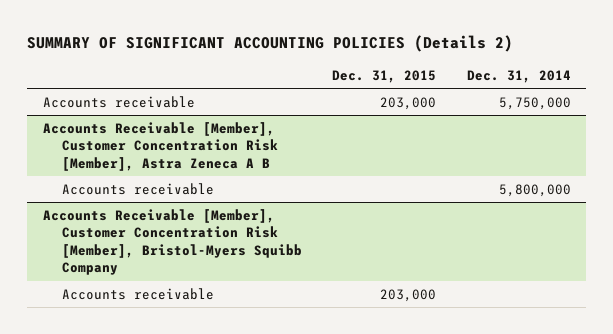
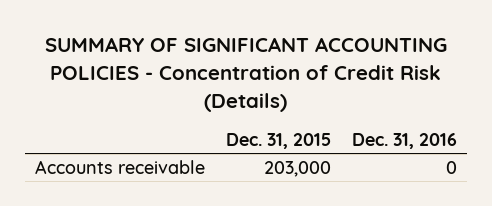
[27,35,514,53] SUMMARY OF SIGNIFICANT ACCOUNTING POLICIES (Details 2) -> [44,37,447,113] SUMMARY OF SIGNIFICANT ACCOUNTING POLICIES - Concentration of Credit Risk (Details)
[466,69,571,83] Dec. 31, 2014 -> none
none -> [351,133,457,150] Dec. 31, 2016
[42,121,278,171] Accounts Receivable [Member], Customer Concentration Risk [Member], Astra Zeneca A B -> none
[61,182,214,195] Accounts receivable -> none
[42,208,302,276] Accounts Receivable [Member], Customer Concentration Risk [Member], Bristol-Myers Squibb Company -> none
[61,287,214,300] Accounts receivable -> none

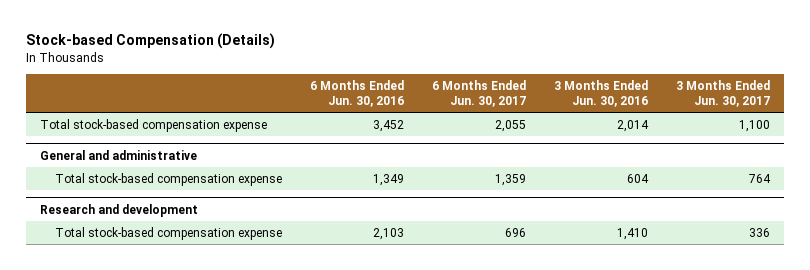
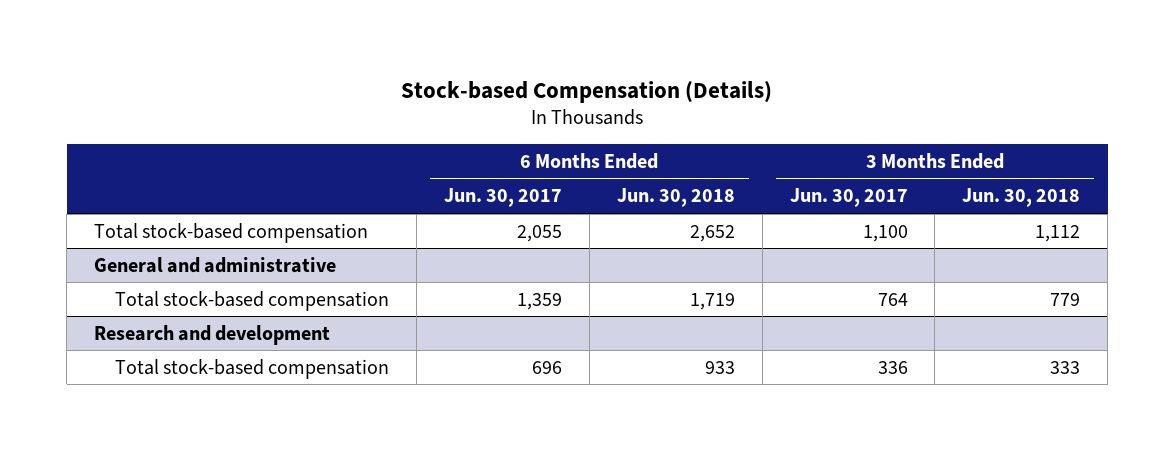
[309,79,404,108] 6 Months Ended Jun. 30, 2016 -> none
[553,79,648,108] 3 Months Ended Jun. 30, 2016 -> none
none -> [616,188,735,208] Jun. 30, 2018
none -> [962,188,1081,208] Jun. 30, 2018
[40,118,268,132] Total stock-based compensation expense -> [93,222,368,243] Total stock-based compensation
[54,172,282,186] Total stock-based compensation expense -> [115,290,390,311] Total stock-based compensation
[54,226,282,240] Total stock-based compensation expense -> [115,358,390,379] Total stock-based compensation

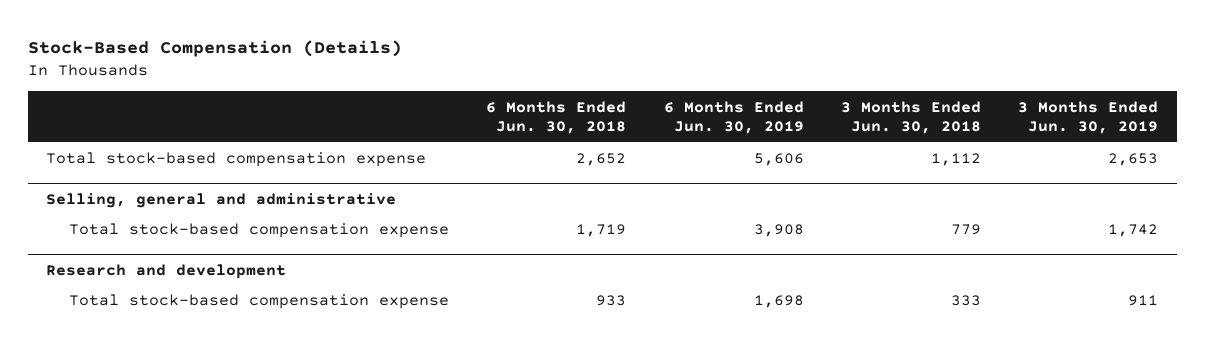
[401,80,773,103] Stock-based Compensation (Details) -> [27,40,402,58] Stock-Based Compensation (Details)
[444,188,563,208] Jun. 30, 2017 -> none
[789,188,908,208] Jun. 30, 2017 -> none
none -> [663,100,804,134] 6 Months Ended Jun. 30, 2019
none -> [1018,100,1159,134] 3 Months Ended Jun. 30, 2019
[93,222,368,243] Total stock-based compensation -> [46,152,427,168] Total stock-based compensation expense
[93,256,336,273] General and administrative -> [46,192,397,208] Selling, general and administrative
[115,290,390,311] Total stock-based compensation -> [69,223,450,239] Total stock-based compensation expense
[115,358,390,379] Total stock-based compensation -> [69,294,450,310] Total stock-based compensation expense

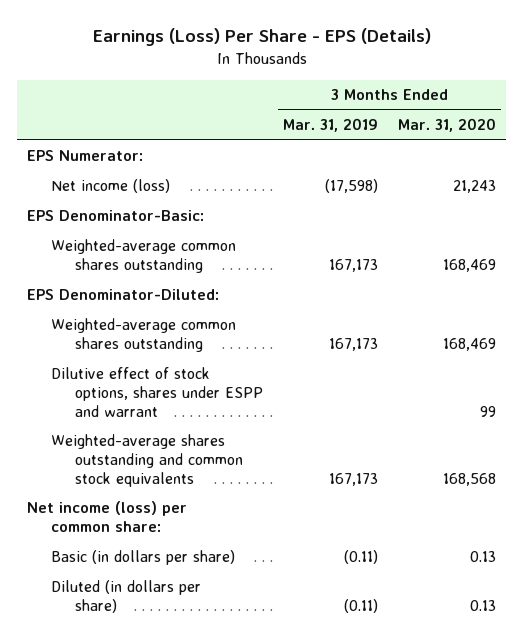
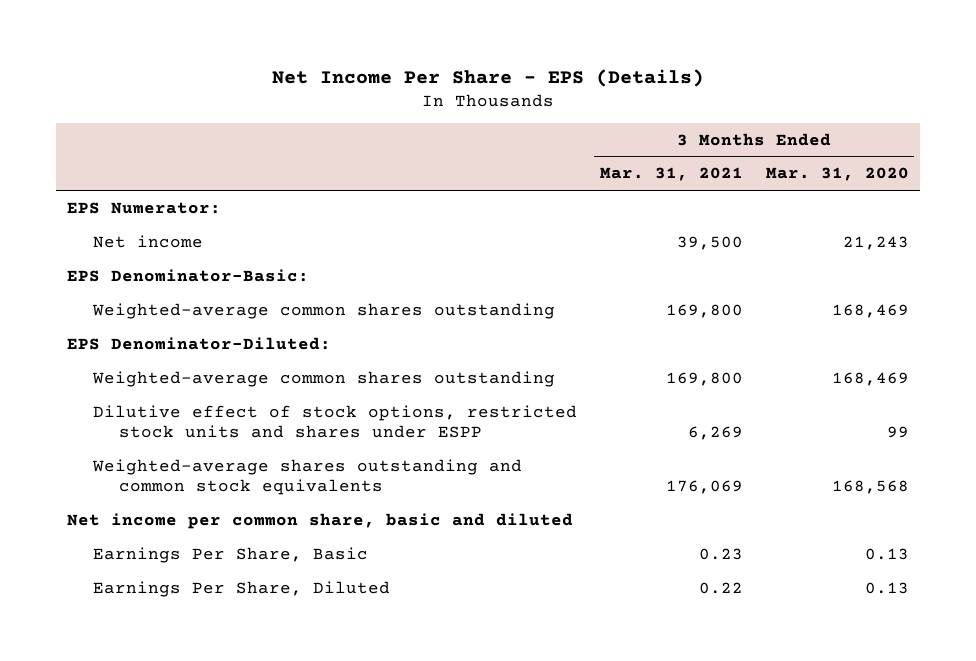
[92,28,431,47] Earnings (Loss) Per Share - EPS (Details) -> [271,68,704,87] Net Income Per Share - EPS (Details)
[283,118,379,133] Mar. 31, 2019 -> none
none -> [599,167,743,182] Mar. 31, 2021
[51,179,171,194] Net income (loss) -> [92,234,203,248] Net income
[51,367,264,417] Dilutive effect of stock options, shares under ESPP and warrant -> [92,404,577,438] Dilutive effect of stock options, restricted stock units and shares under ESPP
[27,501,188,533] Net income (loss) per common share: -> [67,512,574,529] Net income per common share, basic and diluted
[51,550,236,566] Basic (in dollars per share) -> [92,546,368,563] Earnings Per Share, Basic
[51,580,202,614] Diluted (in dollars per share) -> [92,580,390,597] Earnings Per Share, Diluted

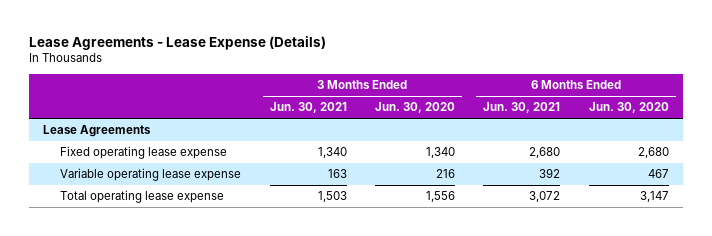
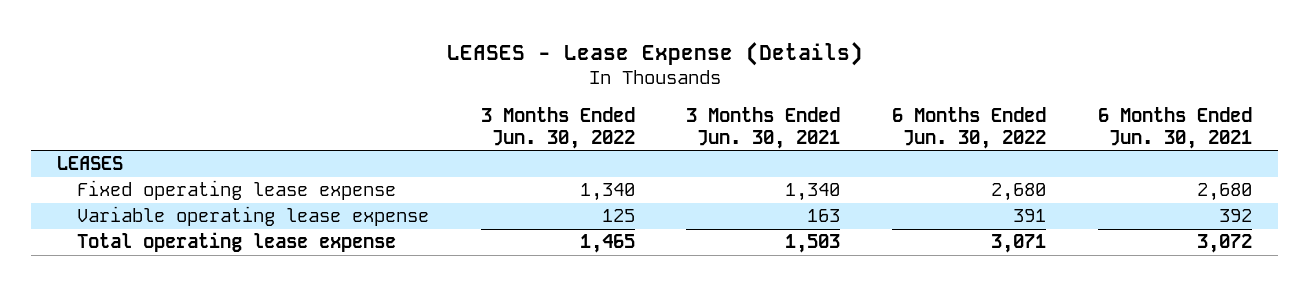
[28,35,326,50] Lease Agreements - Lease Expense (Details) -> [446,41,863,66] LEASES - Lease Expense (Details)
[375,102,456,114] Jun. 30, 2020 -> none
[588,102,669,114] Jun. 30, 2020 -> none
none -> [480,107,635,149] 3 Months Ended Jun. 30, 2022
none -> [892,107,1047,149] 6 Months Ended Jun. 30, 2022
[43,125,152,138] Lease Agreements -> [57,156,124,171] LEASES

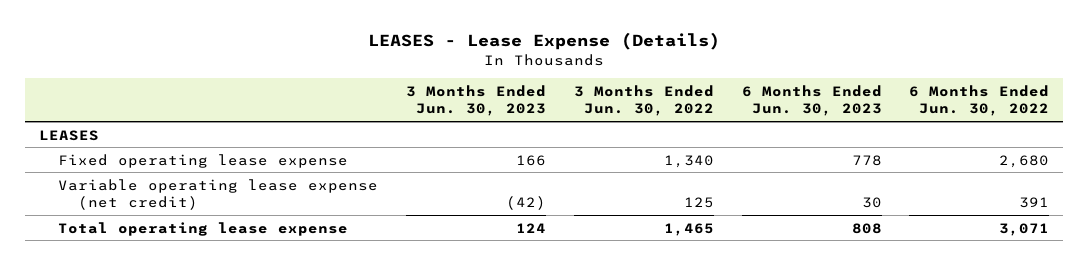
[686,107,841,149] 3 Months Ended Jun. 30, 2021 -> none
[1098,107,1253,149] 6 Months Ended Jun. 30, 2021 -> none
none -> [406,85,547,117] 3 Months Ended Jun. 30, 2023
none -> [741,85,882,117] 6 Months Ended Jun. 30, 2023
[76,206,429,227] Variable operating lease expense -> [58,178,379,211] Variable operating lease expense (net credit)

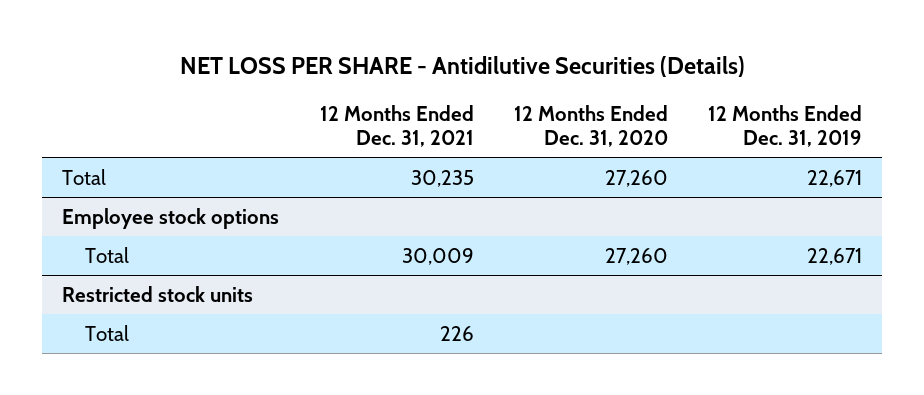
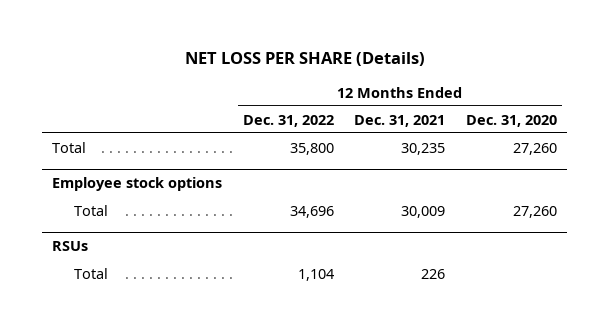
[180,55,746,77] NET LOSS PER SHARE - Antidilutive Securities (Details) -> [184,52,425,67] NET LOSS PER SHARE (Details)
[708,104,863,147] 12 Months Ended Dec. 31, 2019 -> none
none -> [242,114,334,127] Dec. 31, 2022
[62,285,254,302] Restricted stock units -> [52,241,89,252] RSUs

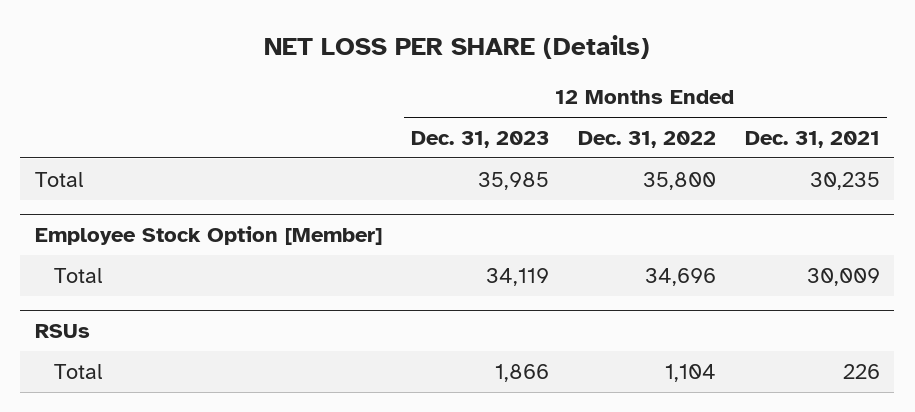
[466,114,558,127] Dec. 31, 2020 -> none
none -> [410,131,549,149] Dec. 31, 2023
[52,177,223,192] Employee stock options -> [34,226,382,246] Employee Stock Option [Member]

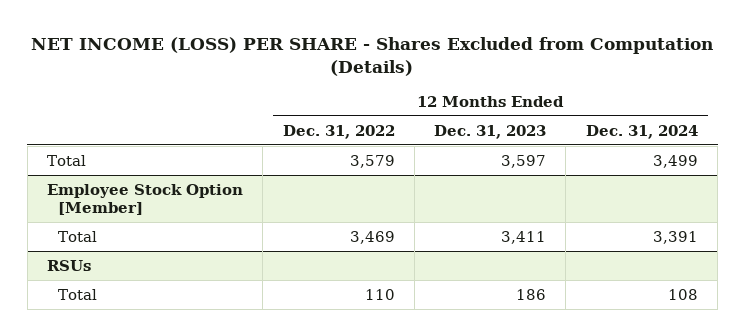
[264,34,651,59] NET LOSS PER SHARE (Details) -> [31,36,714,76] NET INCOME (LOSS) PER SHARE - Shares Excluded from Computation (Details)
[744,131,880,149] Dec. 31, 2021 -> none
none -> [585,124,698,139] Dec. 31, 2024
[477,171,549,190] 35,985 -> [501,154,547,168] 3,597
[642,171,716,190] 35,800 -> [349,154,395,168] 3,579
[485,267,549,286] 34,119 -> [501,230,547,244] 3,411
[644,267,716,286] 34,696 -> [349,230,395,244] 3,469
[494,363,549,382] 1,866 -> [516,288,547,300] 186
[664,363,716,382] 1,104 -> [364,288,395,300] 110

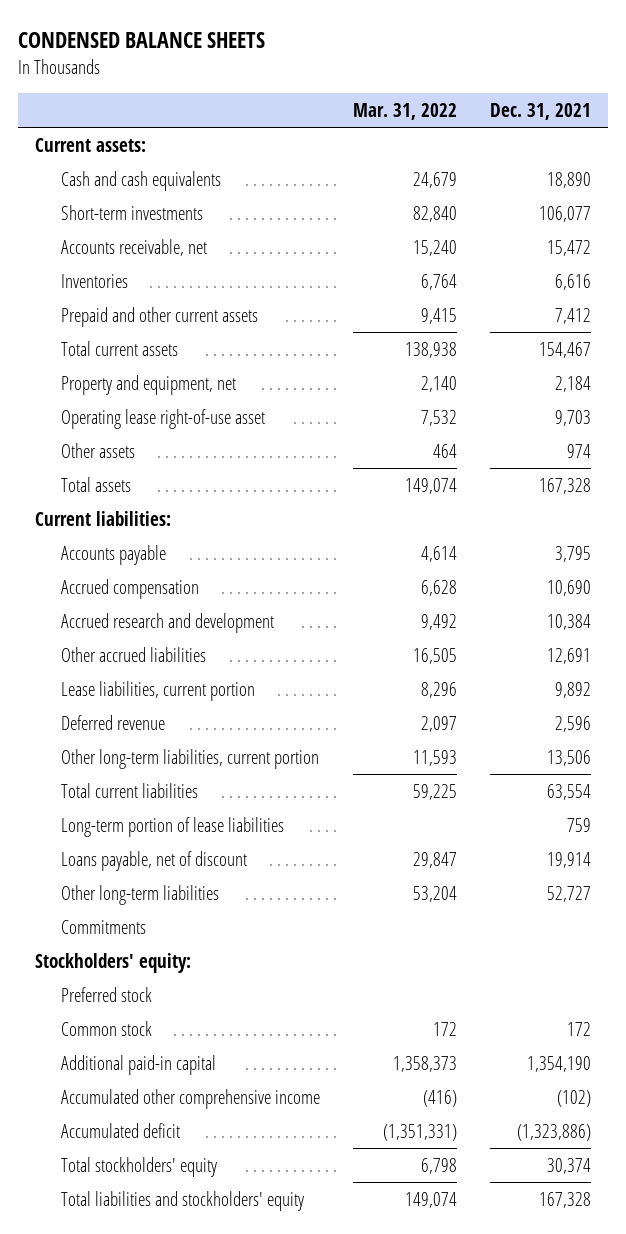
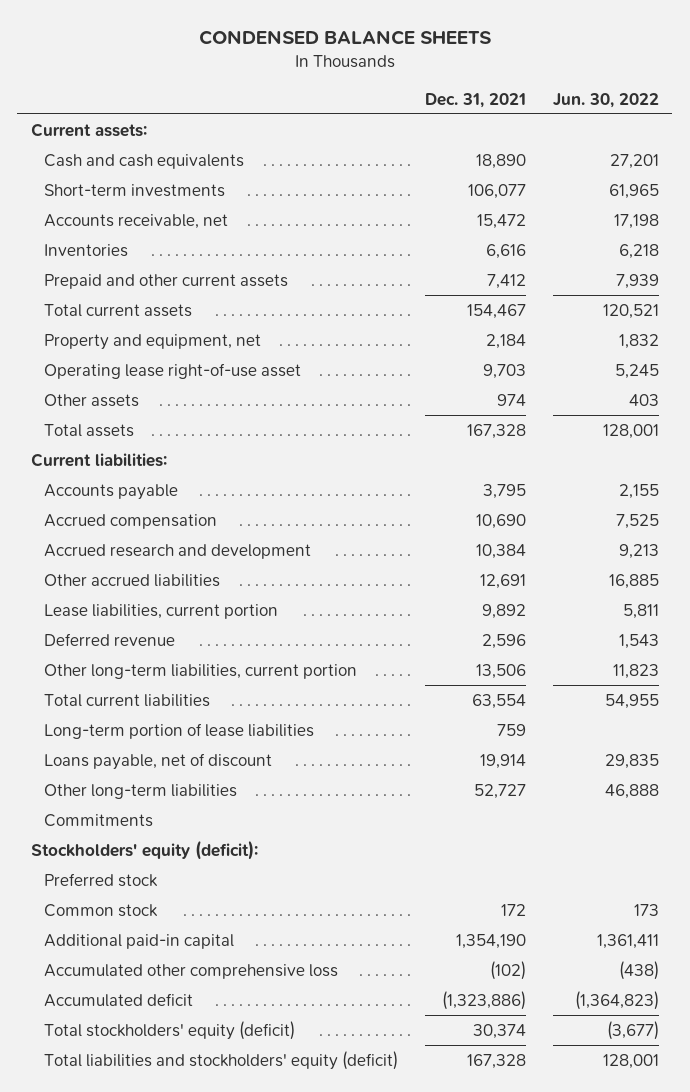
[353,102,458,120] Mar. 31, 2022 -> none
none -> [552,92,659,108] Jun. 30, 2022
[34,952,191,973] Stockholders' equity: -> [30,839,258,860] Stockholders' equity (deficit):
[61,1088,321,1109] Accumulated other comprehensive income -> [43,963,338,979] Accumulated other comprehensive loss
[61,1156,218,1177] Total stockholders' equity -> [43,1020,295,1040] Total stockholders' equity (deficit)
[61,1190,305,1211] Total liabilities and stockholders' equity -> [43,1050,398,1070] Total liabilities and stockholders' equity (deficit)

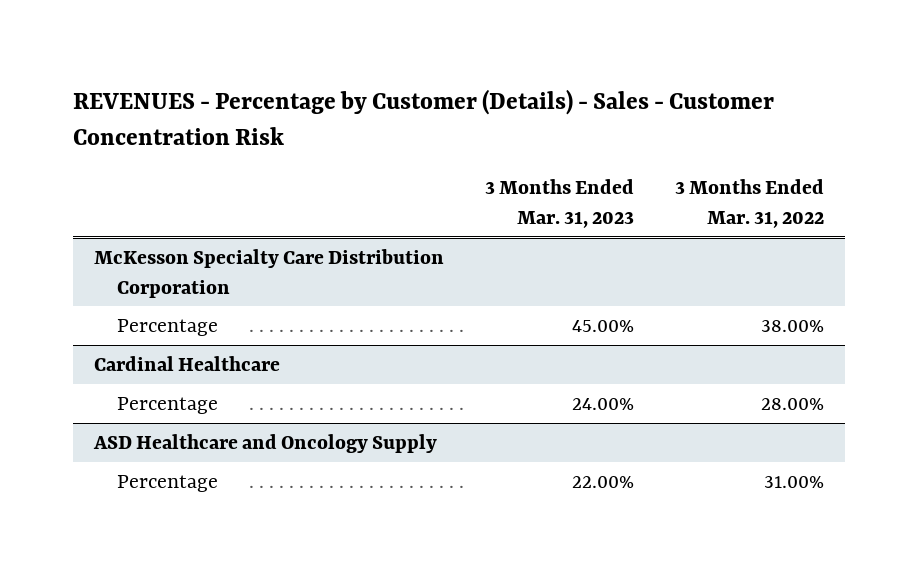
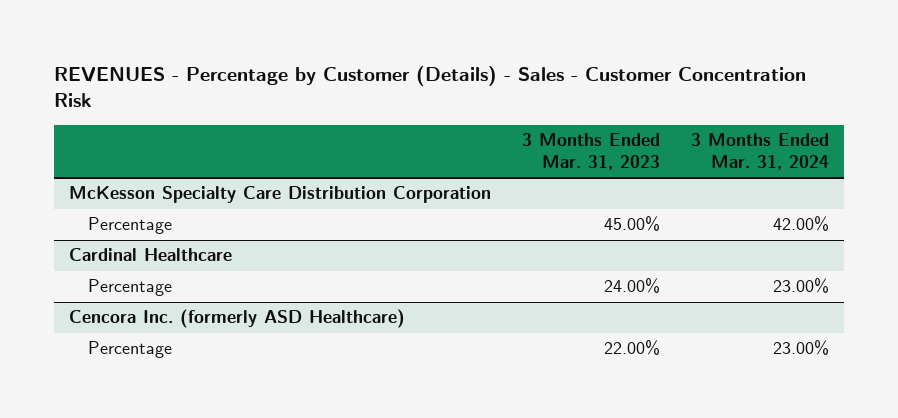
[675,179,825,229] 3 Months Ended Mar. 31, 2022 -> none
none -> [690,133,829,170] 3 Months Ended Mar. 31, 2024
[92,433,437,453] ASD Healthcare and Oncology Supply -> [69,309,406,329] Cencora Inc. (formerly ASD Healthcare)

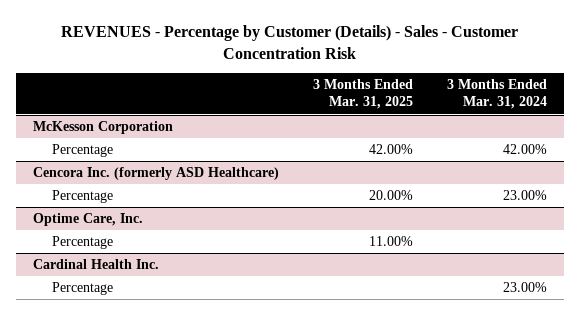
[521,133,660,170] 3 Months Ended Mar. 31, 2023 -> none
none -> [313,78,414,110] 3 Months Ended Mar. 31, 2025
[69,186,492,204] McKesson Specialty Care Distribution Corporation -> [33,121,174,135] McKesson Corporation
[69,248,233,262] Cardinal Healthcare -> none
[87,279,172,297] Percentage -> none
none -> [33,213,144,227] Optime Care, Inc.
none -> [51,236,113,250] Percentage
none -> [33,259,160,270] Cardinal Health Inc.
none -> [51,282,113,296] Percentage

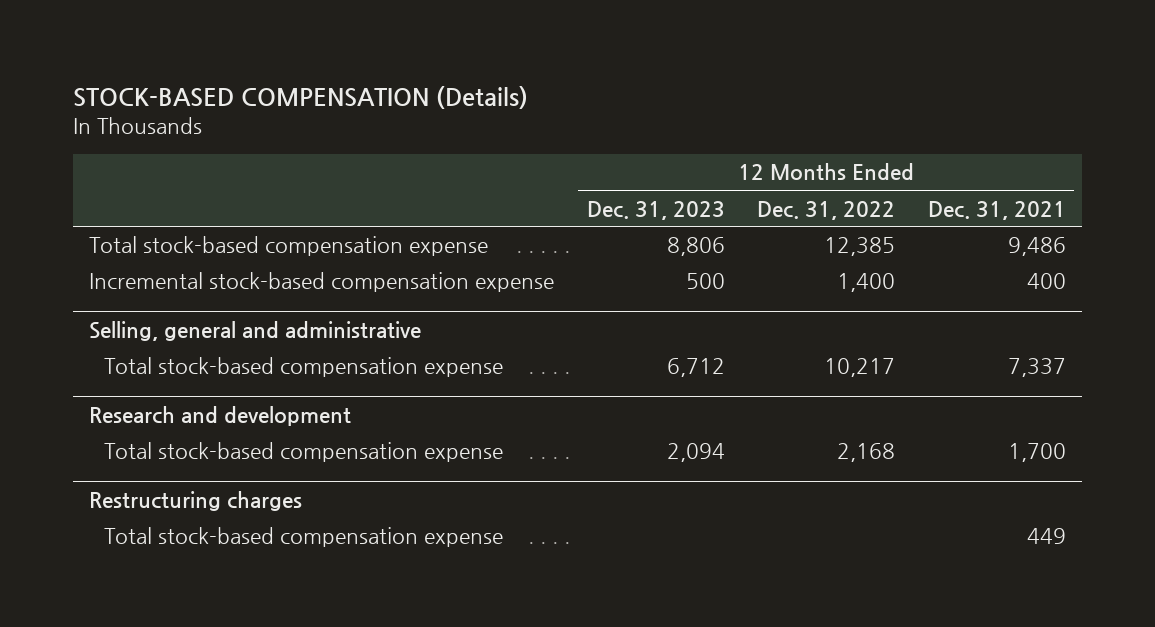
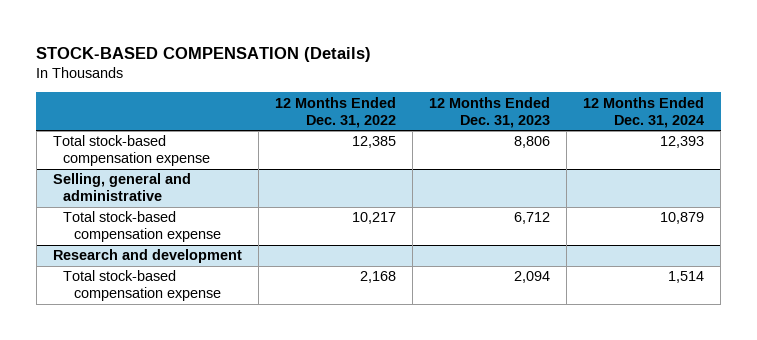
[928,200,1067,220] Dec. 31, 2021 -> none
none -> [583,96,705,128] 12 Months Ended Dec. 31, 2024
[88,272,554,293] Incremental stock-based compensation expense -> none
[88,490,302,511] Restructuring charges -> none
[104,527,504,548] Total stock-based compensation expense -> none

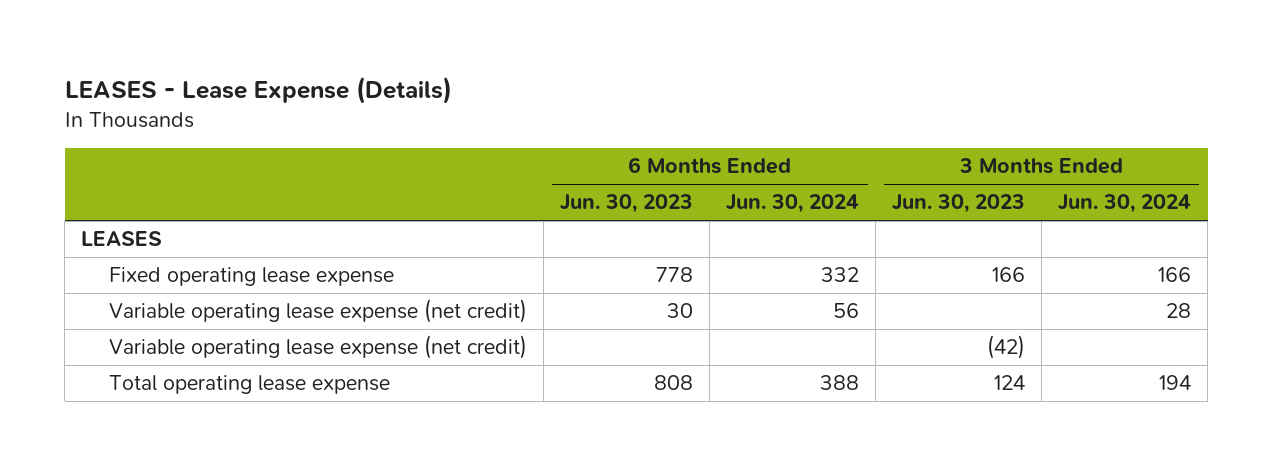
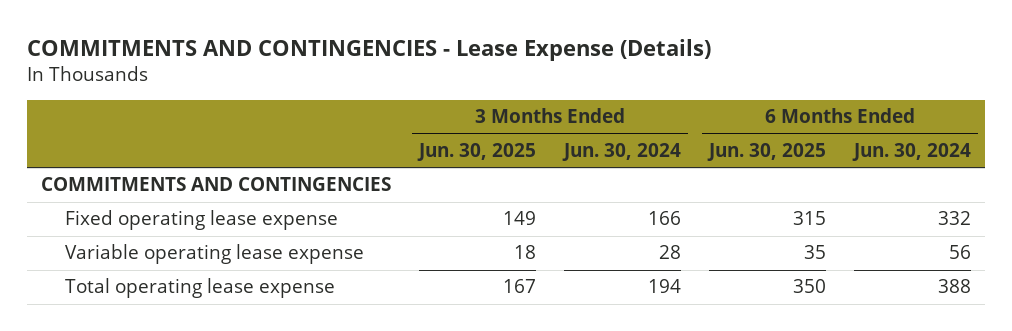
[64,75,452,104] LEASES - Lease Expense (Details) -> [27,39,712,62] COMMITMENTS AND CONTINGENCIES - Lease Expense (Details)
[560,194,694,214] Jun. 30, 2023 -> none
[892,194,1026,214] Jun. 30, 2023 -> none
none -> [417,142,537,161] Jun. 30, 2025
none -> [706,142,826,161] Jun. 30, 2025
[81,231,163,247] LEASES -> none
none -> [41,177,392,192] COMMITMENTS AND CONTINGENCIES
[109,335,528,360] Variable operating lease expense (net credit) -> none
[109,299,528,324] Variable operating lease expense (net credit) -> [65,244,365,265] Variable operating lease expense

